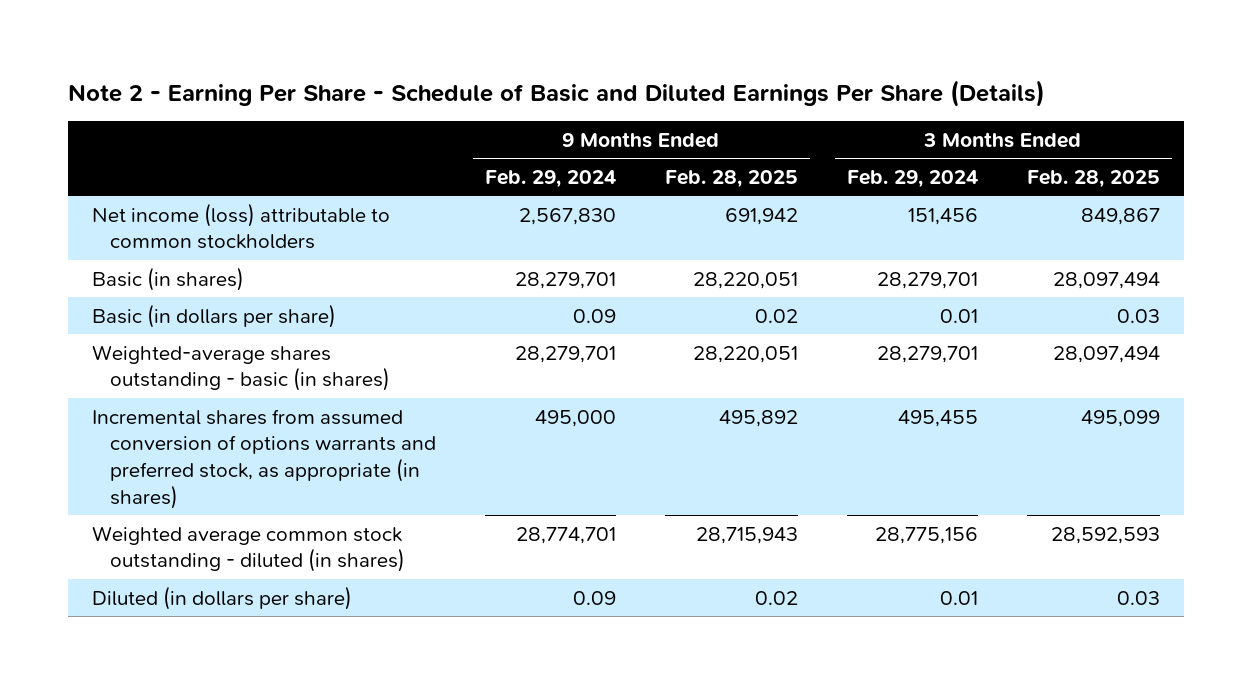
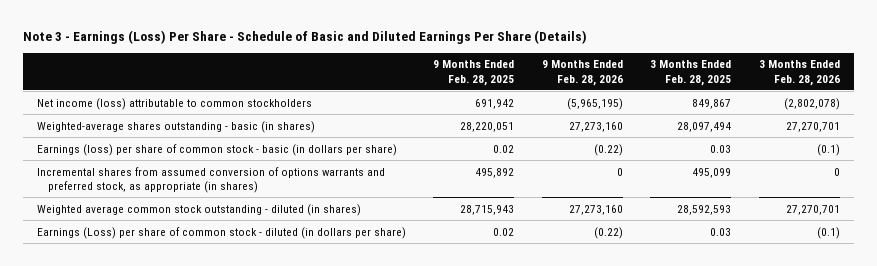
[67,79,1045,107] Note 2 - Earning Per Share - Schedule of Basic and Diluted Earnings Per Share (Details) -> [22,30,587,45] Note 3 - Earnings (Loss) Per Share - Schedule of Basic and Diluted Earnings Per Share (Details)
[485,169,617,188] Feb. 29, 2024 -> none
[846,169,978,188] Feb. 29, 2024 -> none
none -> [541,60,623,86] 9 Months Ended Feb. 28, 2026
none -> [758,60,840,86] 3 Months Ended Feb. 28, 2026
[92,266,245,291] Basic (in shares) -> none
[92,303,337,328] Basic (in dollars per share) -> none
none -> [36,143,397,156] Earnings (loss) per share of common stock - basic (in dollars per share)
[92,585,353,610] Diluted (in dollars per share) -> [36,226,406,239] Earnings (Loss) per share of common stock - diluted (in dollars per share)

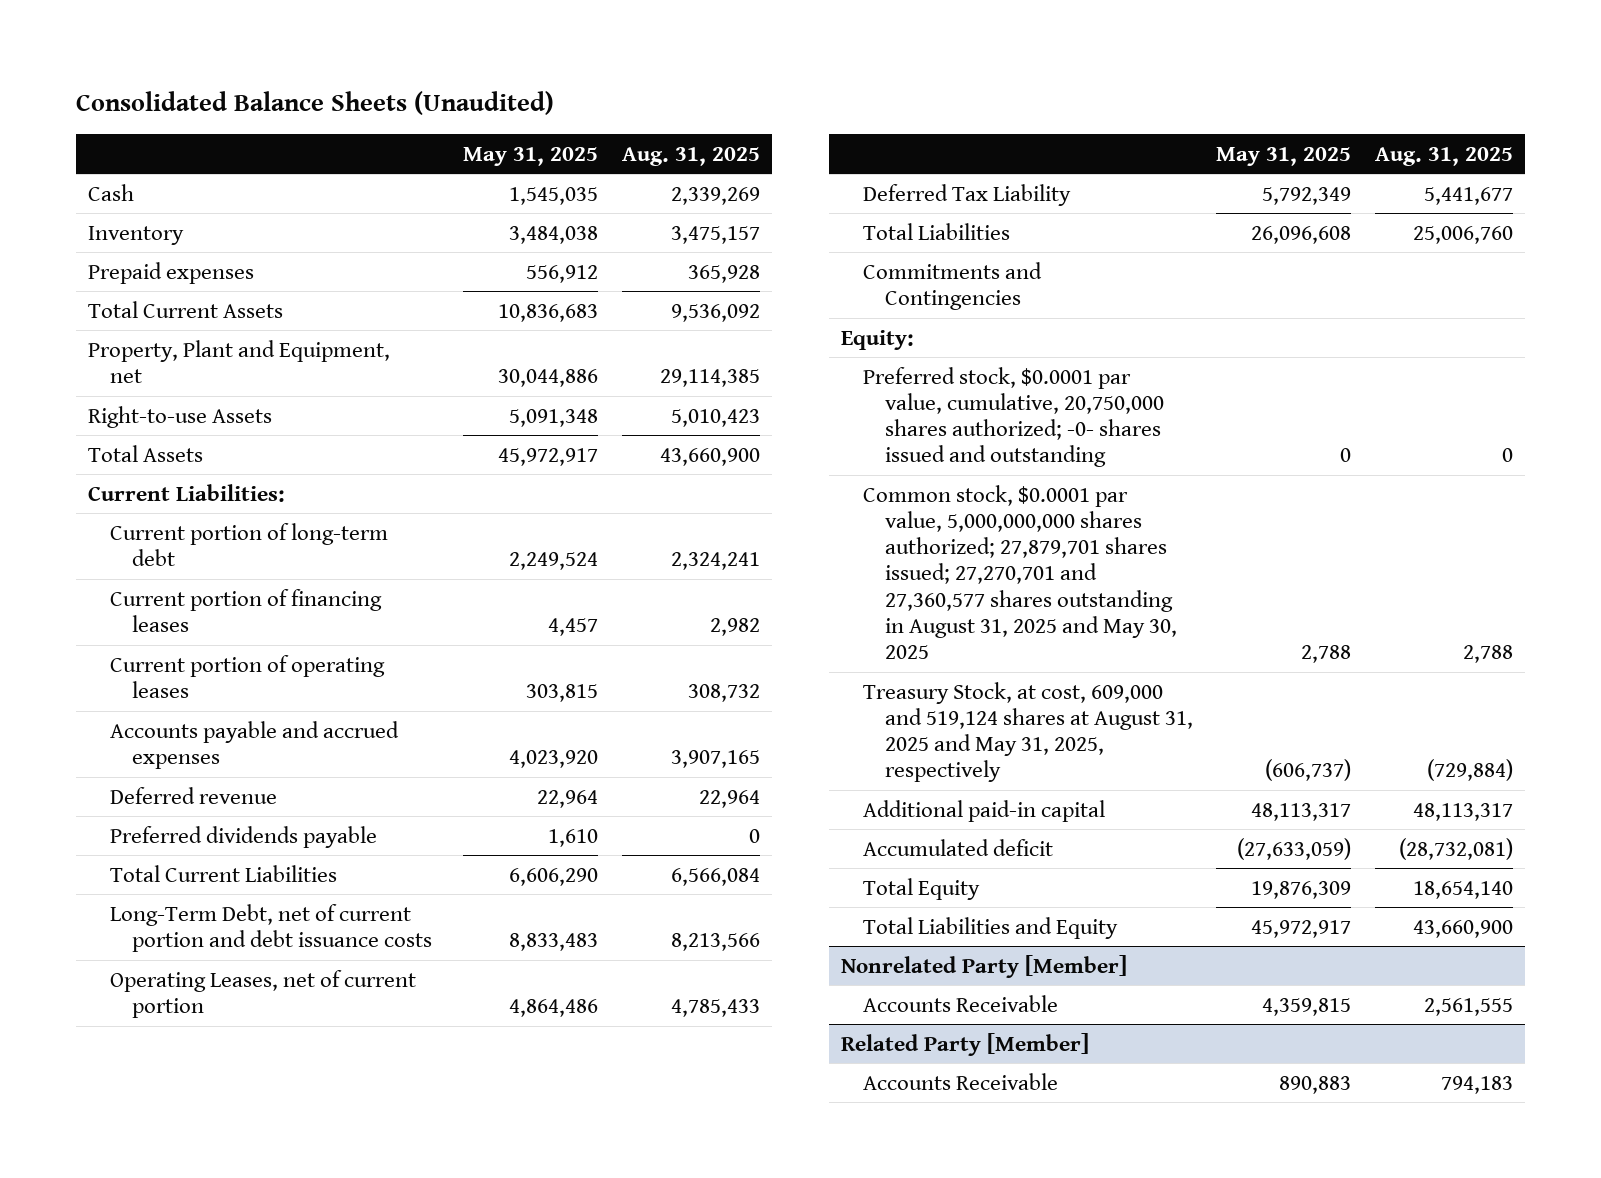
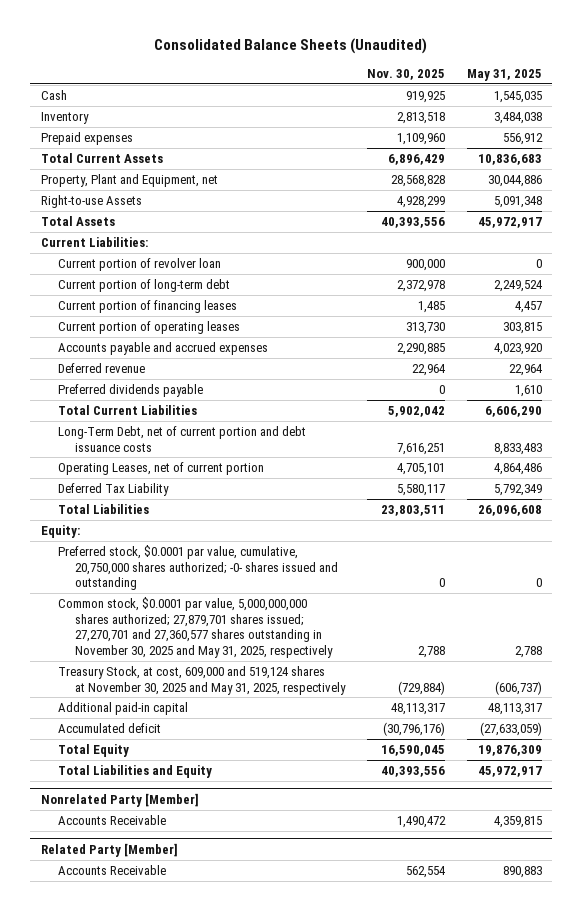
[622,146,761,166] Aug. 31, 2025 -> none
none -> [366,69,445,81] Nov. 30, 2025
none -> [57,257,221,271] Current portion of revolver loan
[862,261,1042,310] Commitments and Contingencies -> none
[862,484,1177,660] Common stock, $0.0001 par value, 5,000,000,000 shares authorized; 27,879,701 shares issued; 27,270,701 and 27,360,577 shares outstanding in August 31, 2025 and May 30, 2025 -> [57,596,333,659] Common stock, $0.0001 par value, 5,000,000,000 shares authorized; 27,879,701 shares issued; 27,270,701 and 27,360,577 shares outstanding in November 30, 2025 and May 31, 2025, respectively
[862,681,1193,783] Treasury Stock, at cost, 609,000 and 519,124 shares at August 31, 2025 and May 31, 2025, respectively -> [57,665,346,695] Treasury Stock, at cost, 609,000 and 519,124 shares at November 30, 2025 and May 31, 2025, respectively

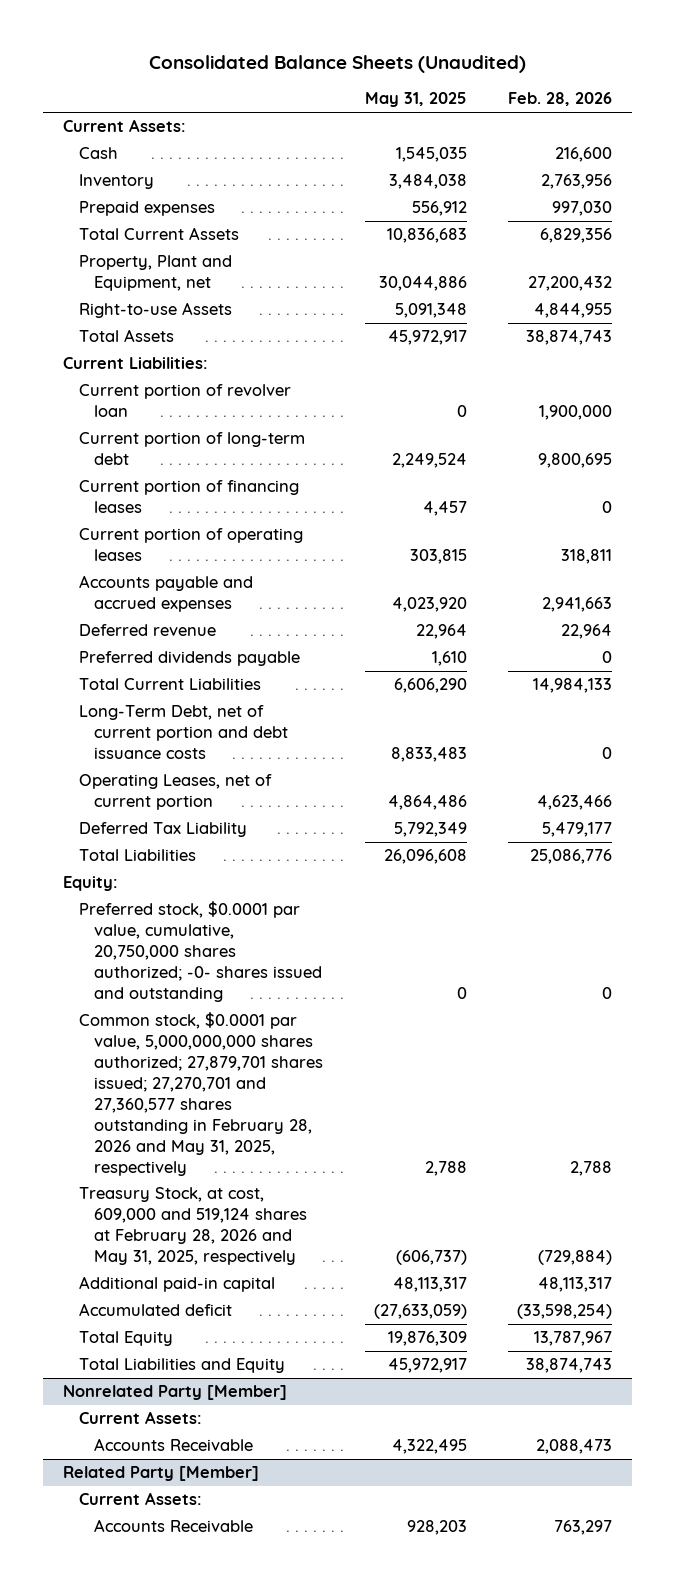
[366,69,445,81] Nov. 30, 2025 -> none
none -> [507,92,612,107] Feb. 28, 2026
none -> [63,119,187,133] Current Assets:
[57,596,333,659] Common stock, $0.0001 par value, 5,000,000,000 shares authorized; 27,879,701 shares issued; 27,270,701 and 27,360,577 shares outstanding in November 30, 2025 and May 31, 2025, respectively -> [78,1012,324,1176] Common stock, $0.0001 par value, 5,000,000,000 shares authorized; 27,879,701 shares issued; 27,270,701 and 27,360,577 shares outstanding in February 28, 2026 and May 31, 2025, respectively
[57,665,346,695] Treasury Stock, at cost, 609,000 and 519,124 shares at November 30, 2025 and May 31, 2025, respectively -> [78,1187,308,1266] Treasury Stock, at cost, 609,000 and 519,124 shares at February 28, 2026 and May 31, 2025, respectively
none -> [78,1411,202,1425] Current Assets:
[493,815,542,828] 4,359,815 -> [391,1439,467,1455] 4,322,495
none -> [78,1492,202,1506] Current Assets:
[502,865,542,878] 890,883 -> [406,1520,467,1536] 928,203

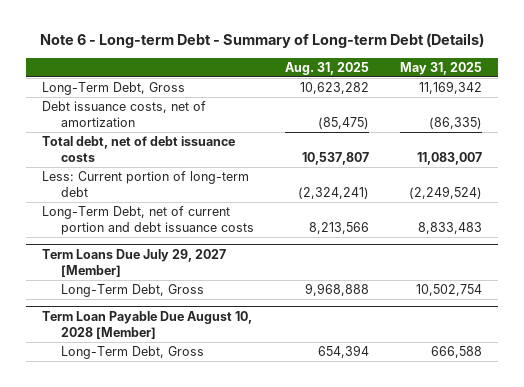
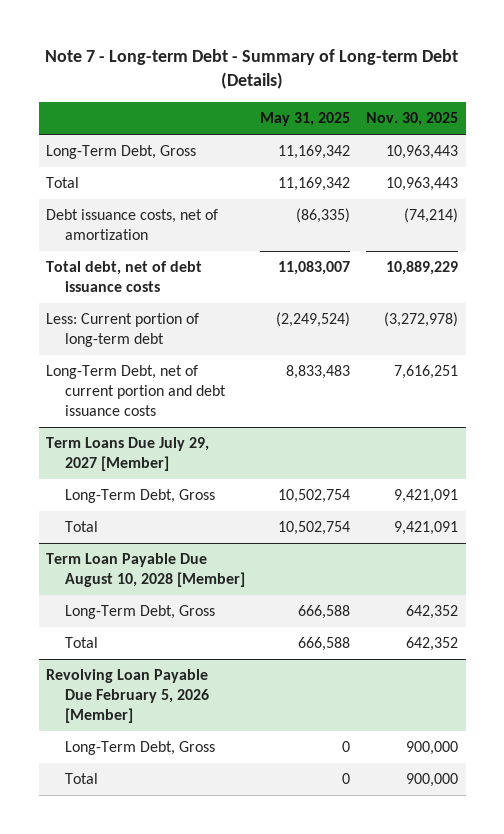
[40,33,485,49] Note 6 - Long-term Debt - Summary of Long-term Debt (Details) -> [45,49,459,90] Note 7 - Long-term Debt - Summary of Long-term Debt (Details)
[285,62,370,76] Aug. 31, 2025 -> none
none -> [365,111,458,126] Nov. 30, 2025
none -> [46,177,80,189] Total
none -> [64,521,98,533] Total
none -> [64,637,98,649] Total
none -> [46,669,209,723] Revolving Loan Payable Due February 5, 2026 [Member]
none -> [64,741,215,756] Long-Term Debt, Gross
none -> [64,773,98,785] Total

